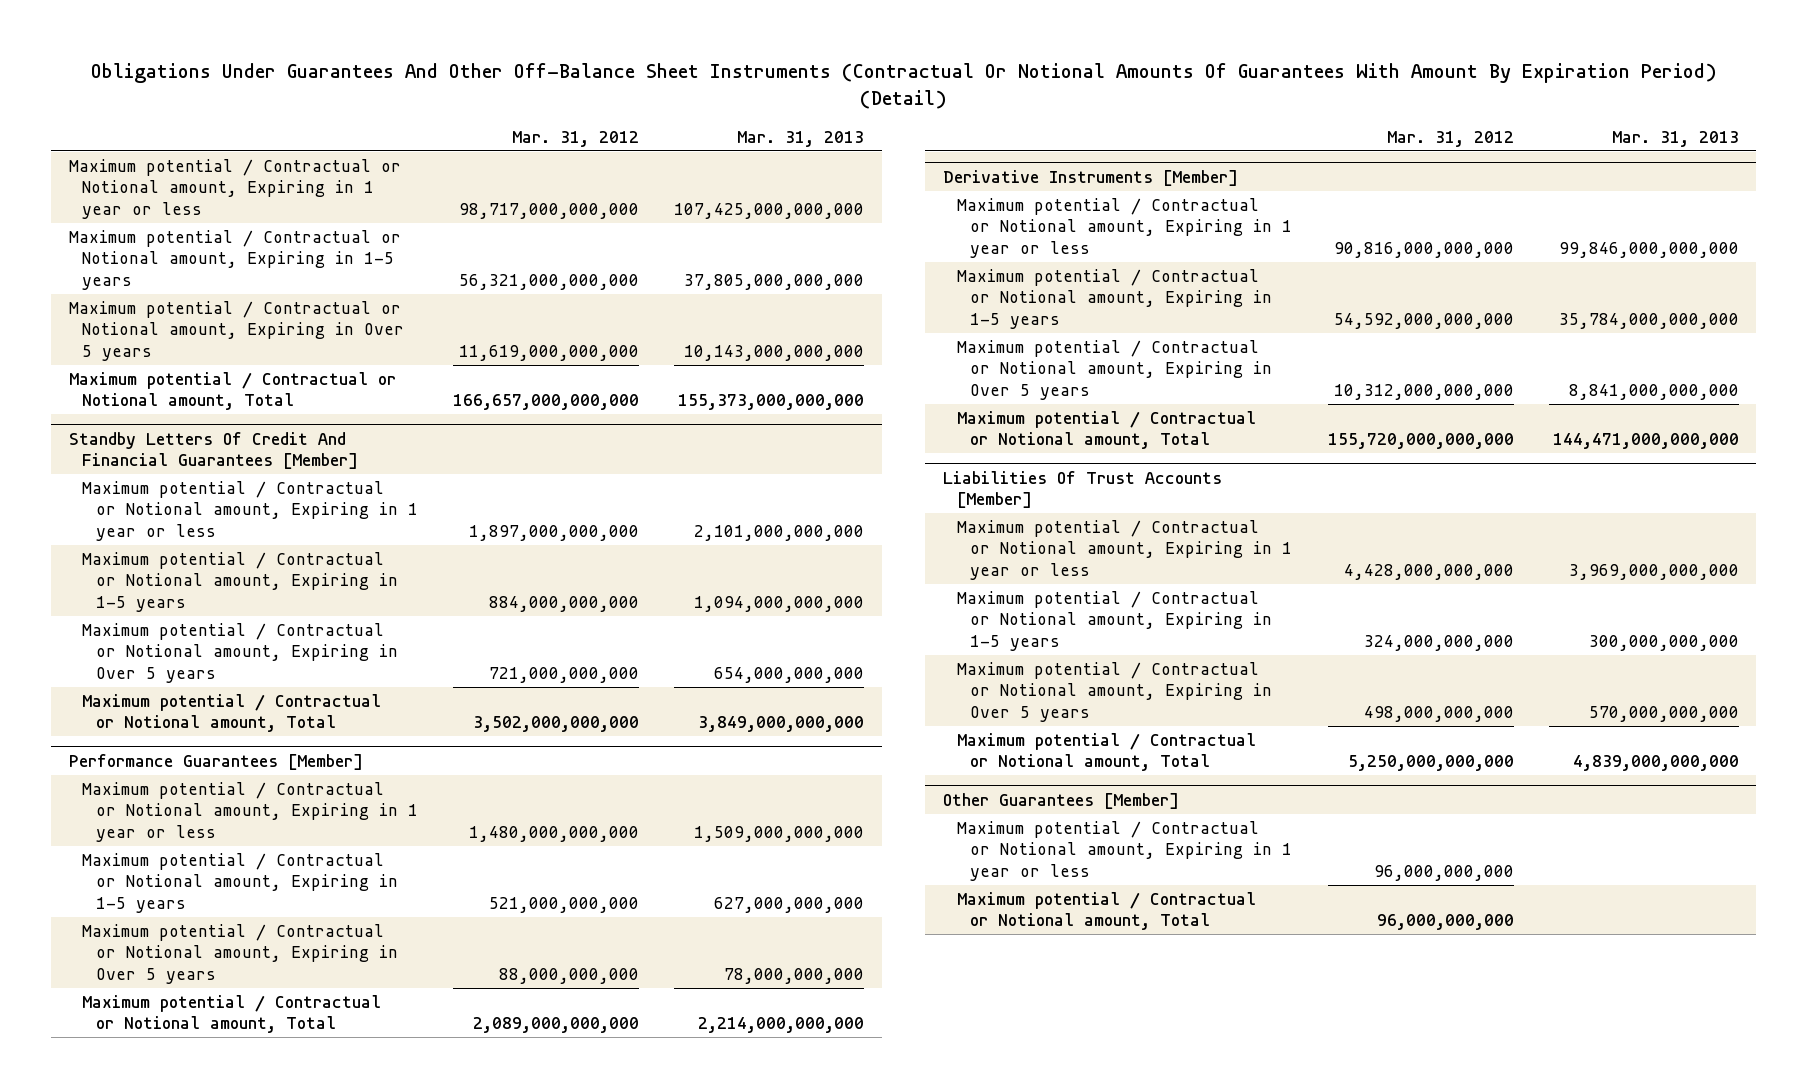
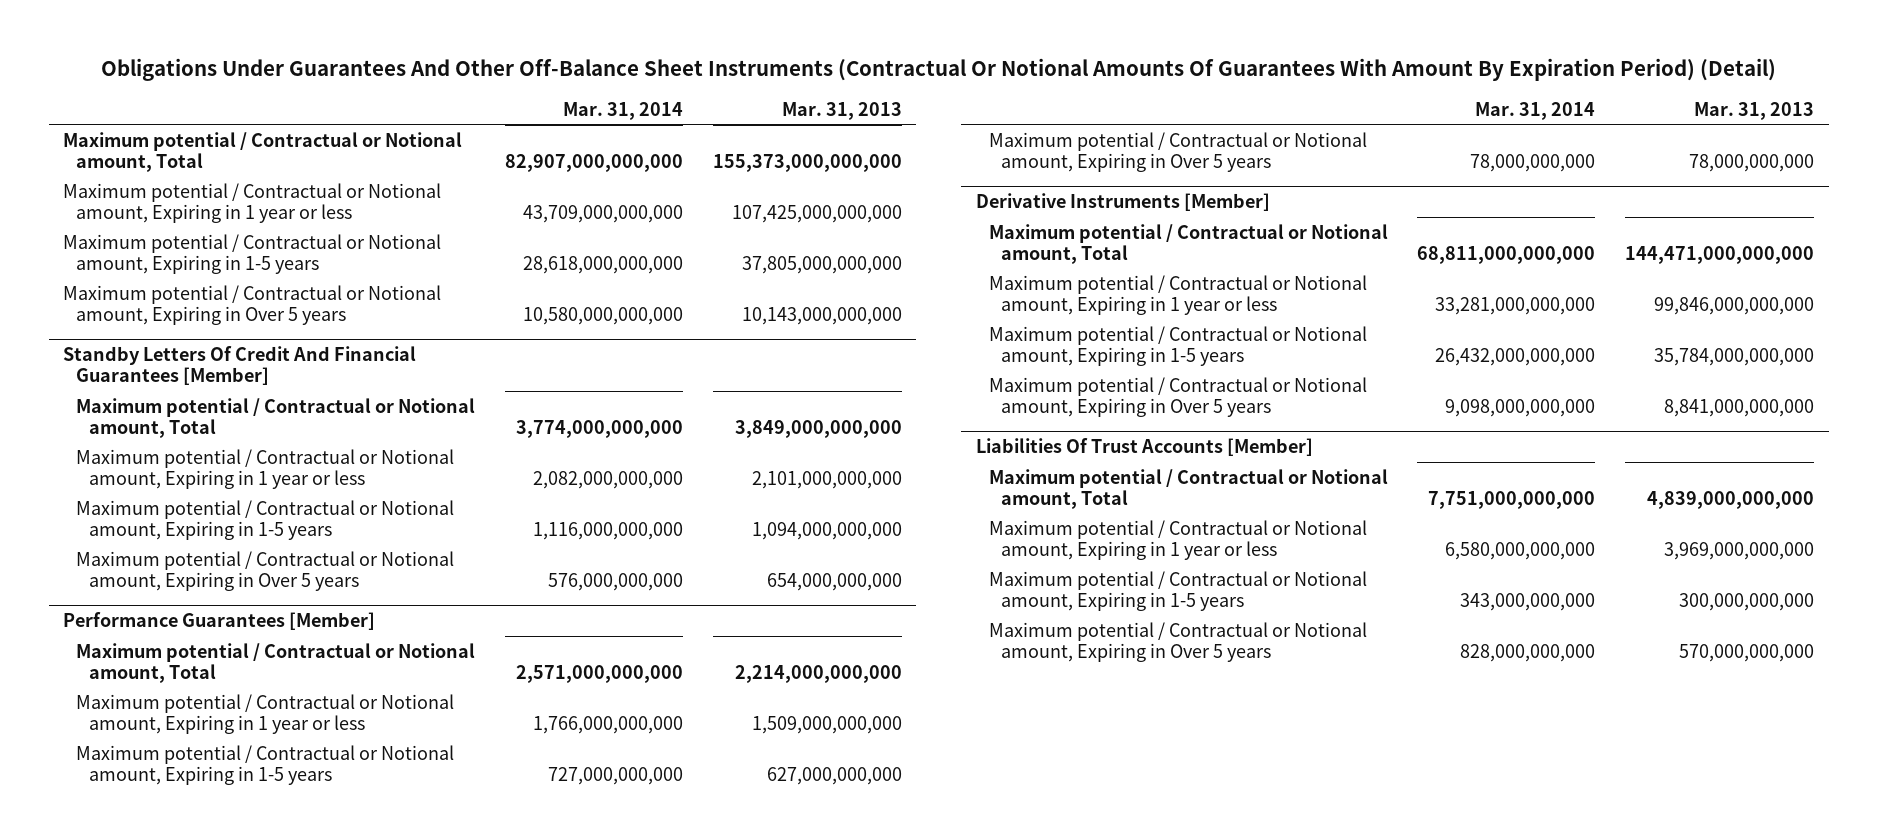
[512,130,640,147] Mar. 31, 2012 -> none
none -> [562,101,683,120] Mar. 31, 2014
[68,372,396,411] Maximum potential / Contractual or Notional amount, Total -> [63,131,463,172] Maximum potential / Contractual or Notional amount, Total
[82,694,382,733] Maximum potential / Contractual or Notional amount, Total -> [76,397,476,438] Maximum potential / Contractual or Notional amount, Total
[82,995,382,1034] Maximum potential / Contractual or Notional amount, Total -> [76,642,476,683] Maximum potential / Contractual or Notional amount, Total
[956,411,1256,450] Maximum potential / Contractual or Notional amount, Total -> [988,223,1388,264] Maximum potential / Contractual or Notional amount, Total
[956,733,1256,772] Maximum potential / Contractual or Notional amount, Total -> [988,468,1388,509] Maximum potential / Contractual or Notional amount, Total
[942,792,1179,809] Other Guarantees [Member] -> none
[956,821,1293,881] Maximum potential / Contractual or Notional amount, Expiring in 1 year or less -> none
[956,892,1256,931] Maximum potential / Contractual or Notional amount, Total -> none

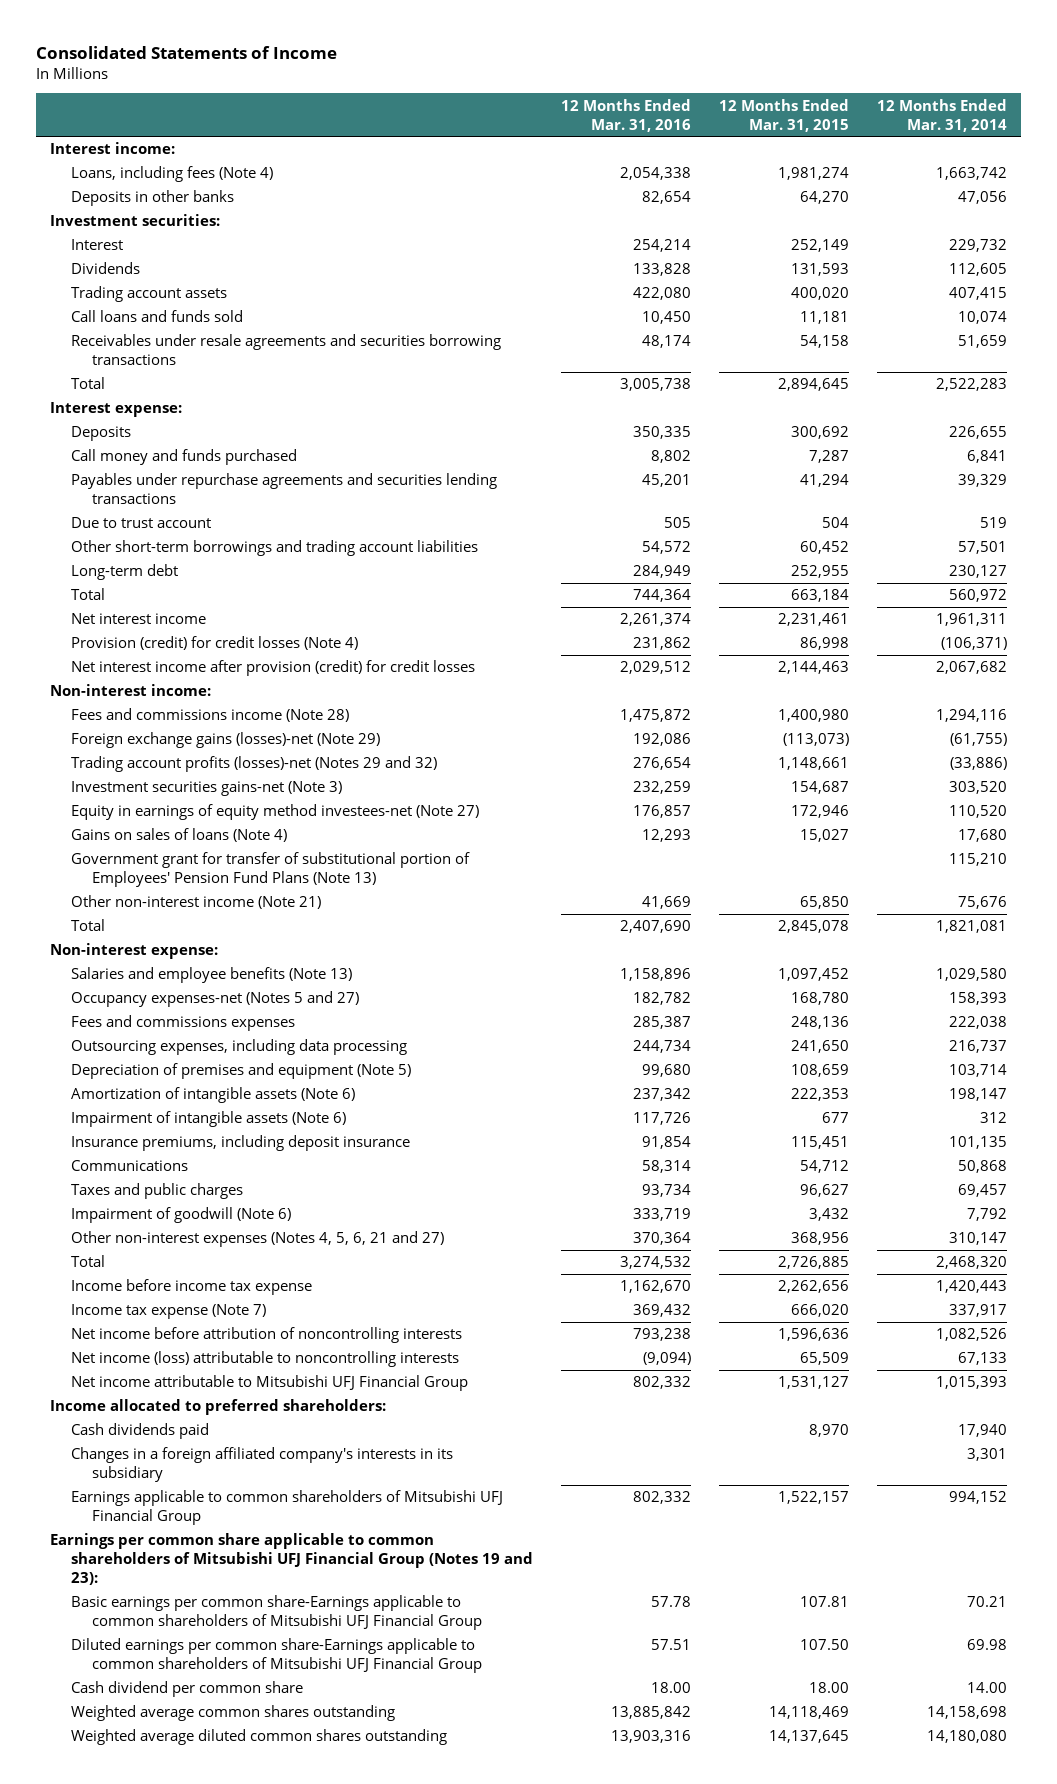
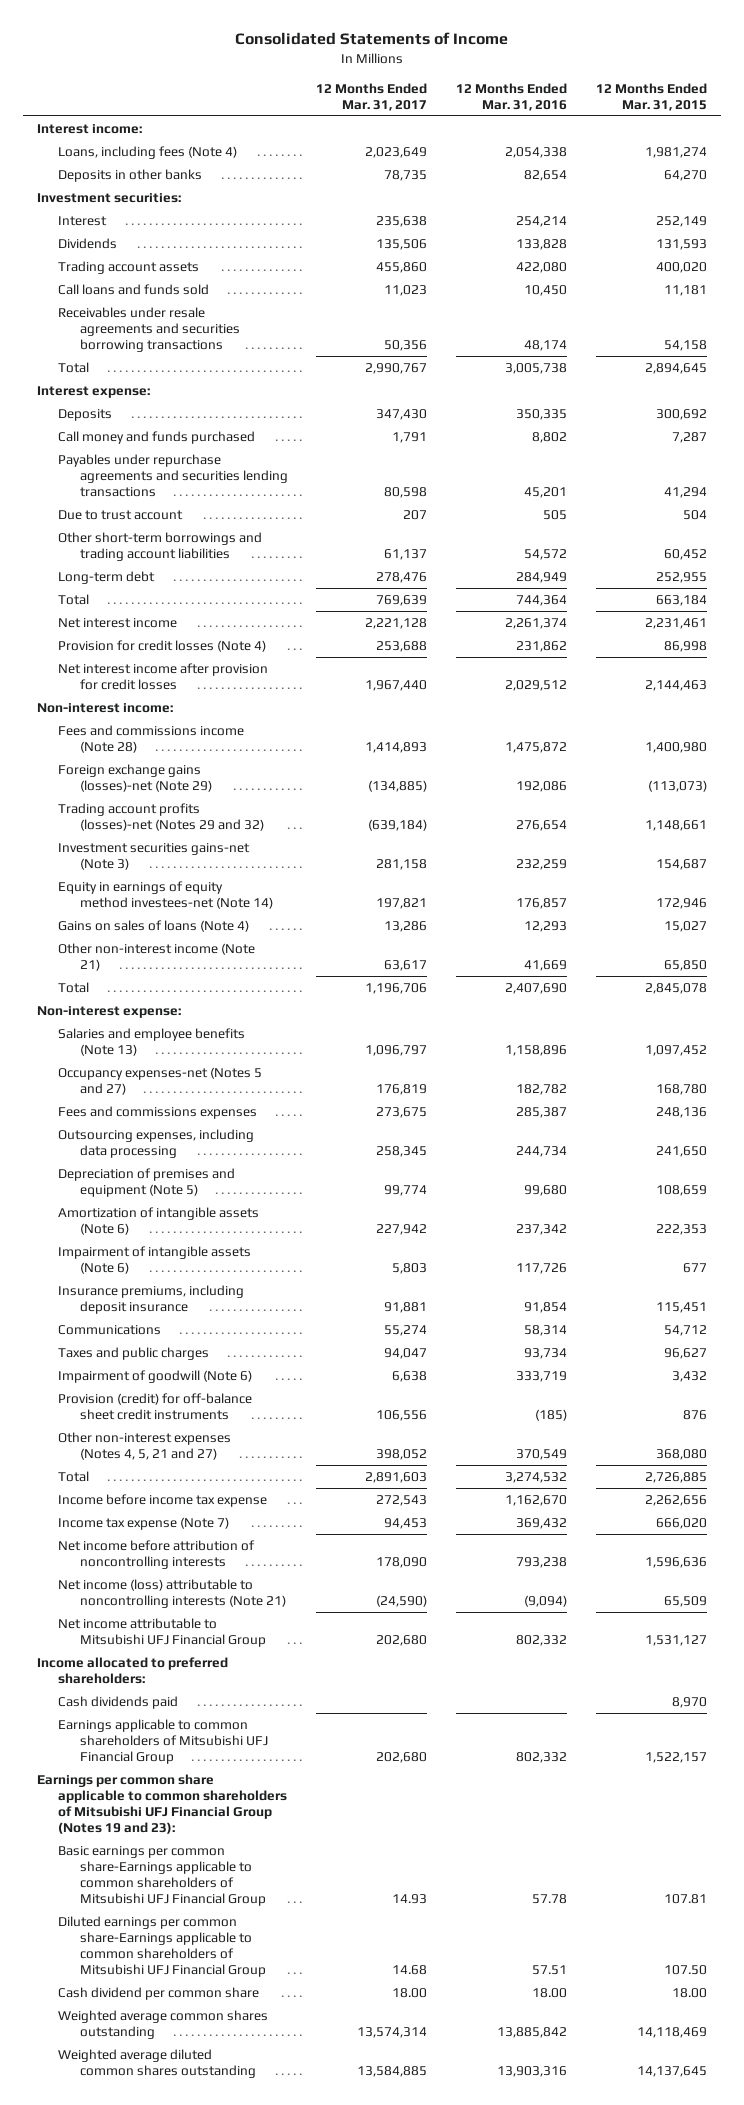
[877,98,1008,132] 12 Months Ended Mar. 31, 2014 -> none
none -> [316,82,428,111] 12 Months Ended Mar. 31, 2017
[71,636,359,651] Provision (credit) for credit losses (Note 4) -> [58,640,267,653] Provision for credit losses (Note 4)
[71,660,476,677] Net interest income after provision (credit) for credit losses -> [58,663,269,691] Net interest income after provision for credit losses
[71,804,480,821] Equity in earnings of equity method investees-net (Note 27) -> [58,881,273,910] Equity in earnings of equity method investees-net (Note 14)
[71,852,471,888] Government grant for transfer of substitutional portion of Employees' Pension Fund Plans (Note 13) -> none
none -> [58,1393,253,1421] Provision (credit) for off-balance sheet credit instruments
[71,1231,445,1248] Other non-interest expenses (Notes 4, 5, 6, 21 and 27) -> [58,1432,232,1461] Other non-interest expenses (Notes 4, 5, 21 and 27)
[633,1232,692,1246] 370,364 -> [515,1449,567,1461] 370,549
[791,1232,850,1246] 368,956 -> [655,1449,707,1461] 368,080
[71,1351,460,1368] Net income (loss) attributable to noncontrolling interests -> [58,1579,286,1609] Net income (loss) attributable to noncontrolling interests (Note 21)
[71,1447,454,1483] Changes in a foreign affiliated company's interests in its subsidiary -> none

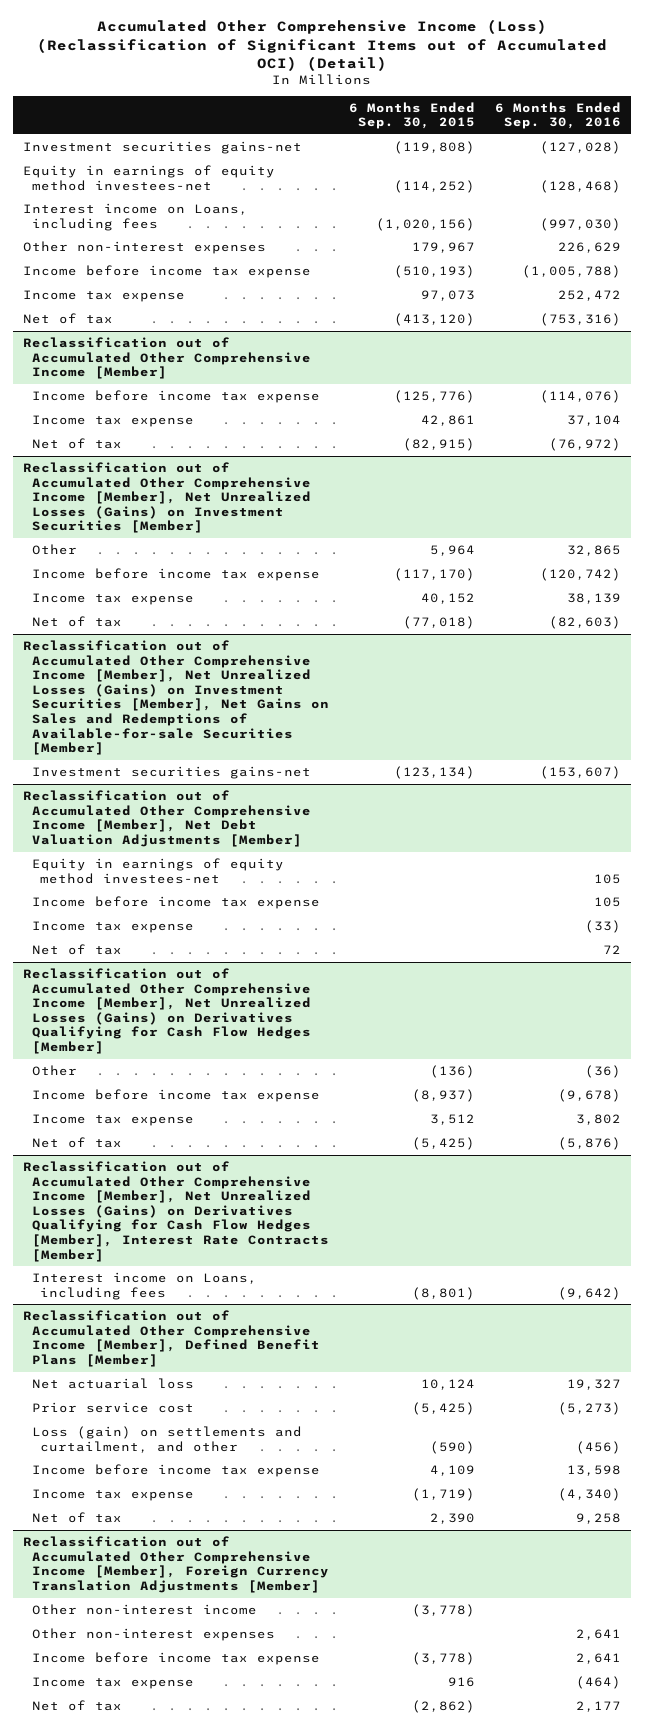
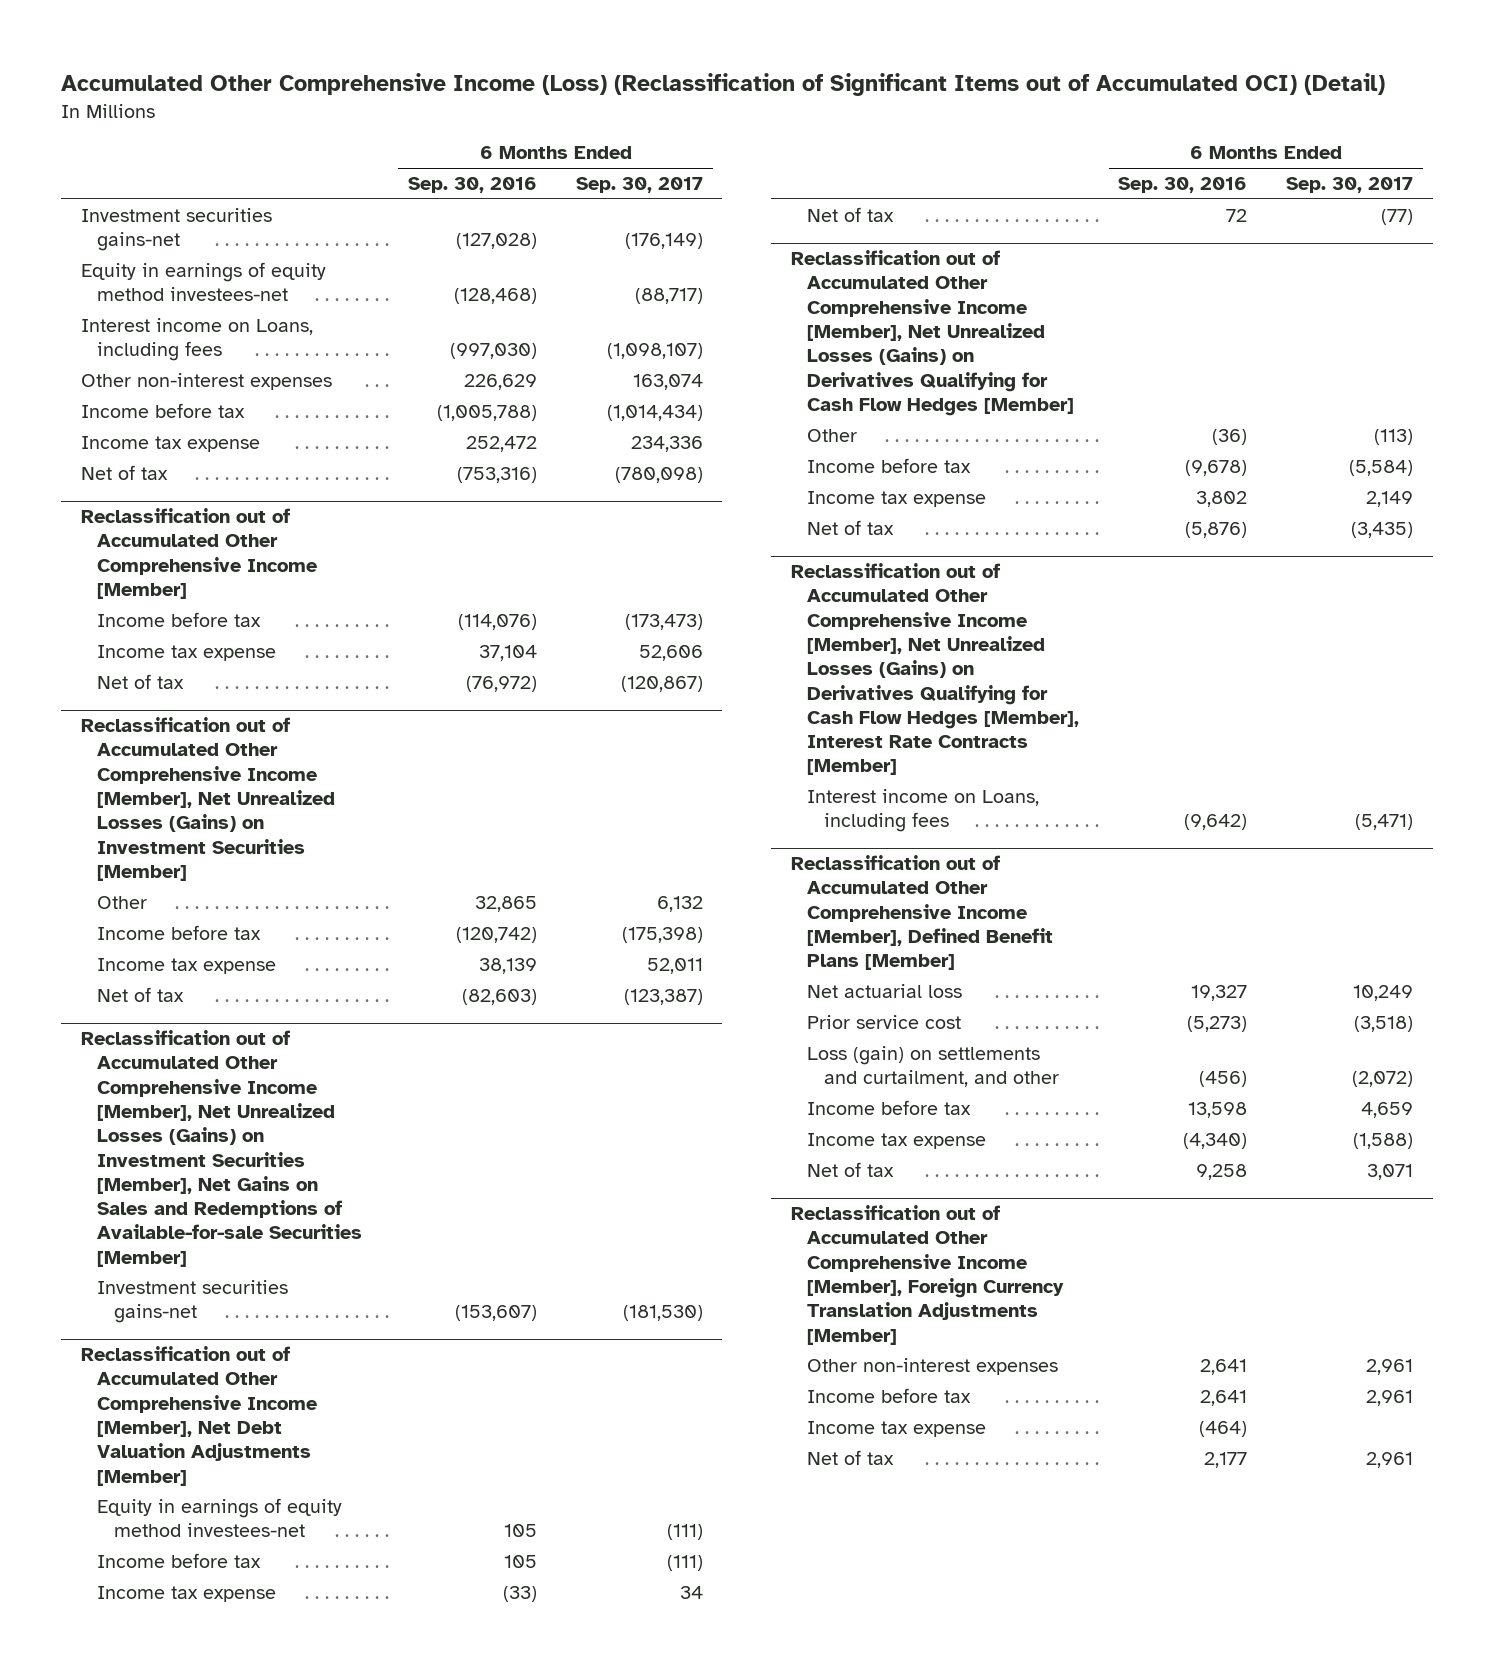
[348,101,475,130] 6 Months Ended Sep. 30, 2015 -> none
none -> [576,176,704,193] Sep. 30, 2017
[23,264,312,278] Income before income tax expense -> [80,402,245,418] Income before tax
[31,389,320,403] Income before income tax expense -> [97,611,262,627] Income before tax
[31,567,320,581] Income before income tax expense -> [97,924,262,940] Income before tax
[31,895,320,909] Income before income tax expense -> [97,1552,262,1568] Income before tax
[31,1088,320,1102] Income before income tax expense -> [807,457,972,473] Income before tax
[31,1463,320,1477] Income before income tax expense -> [807,1099,972,1115] Income before tax
[31,1603,257,1615] Other non-interest income -> none
[31,1651,320,1665] Income before income tax expense -> [807,1387,972,1403] Income before tax

